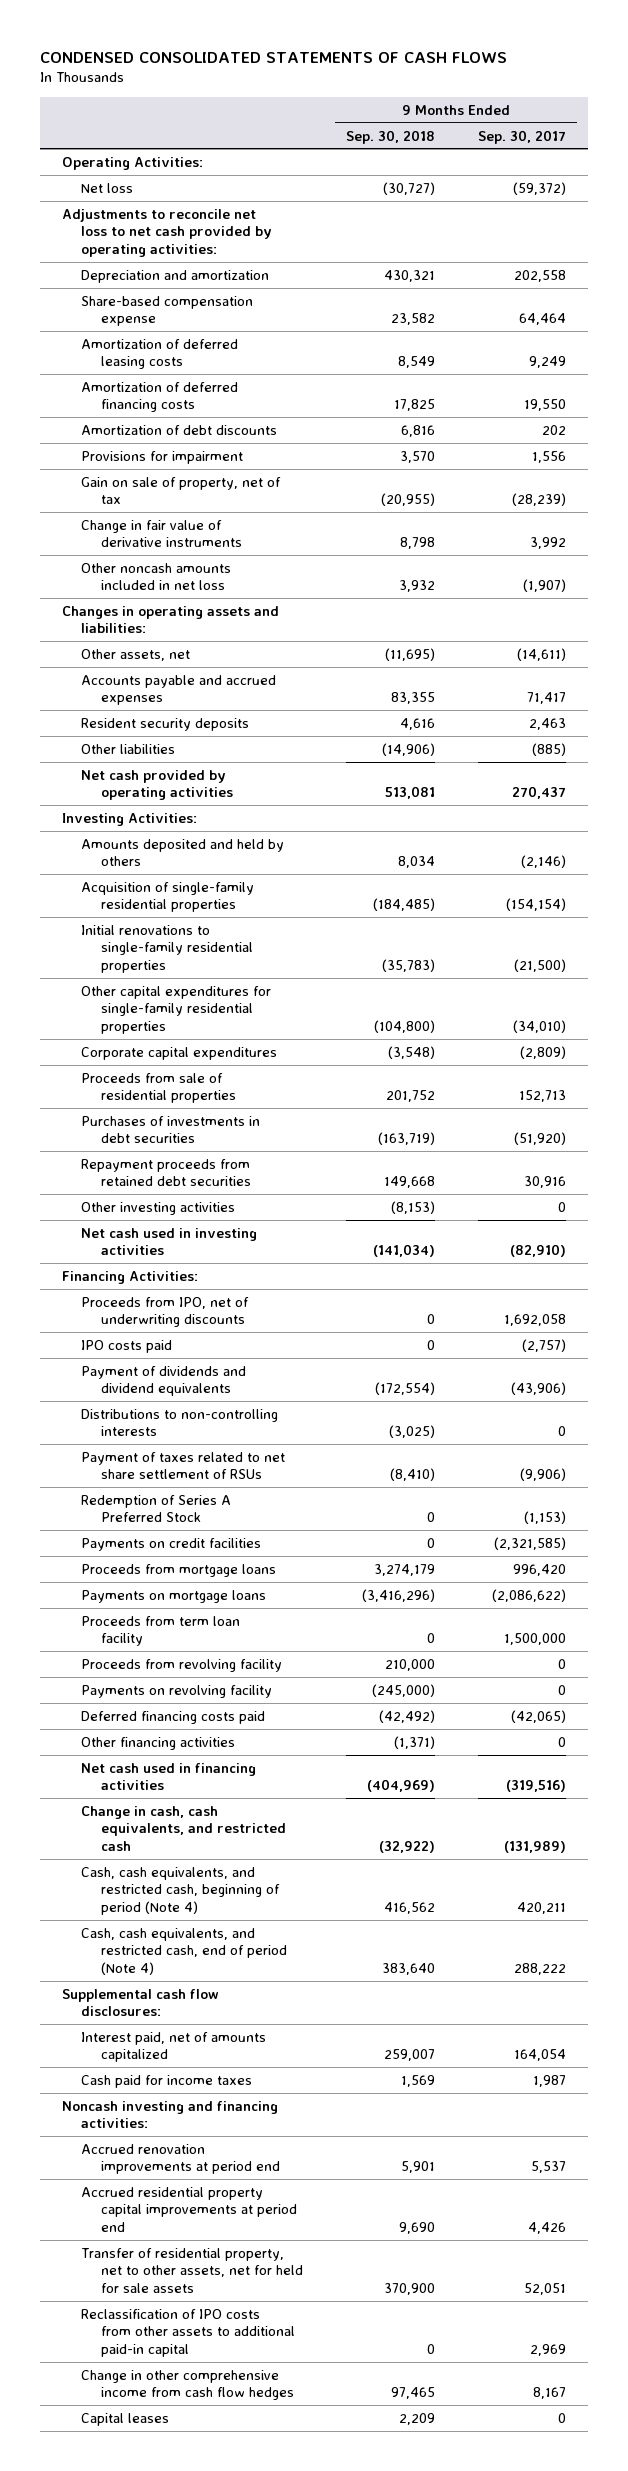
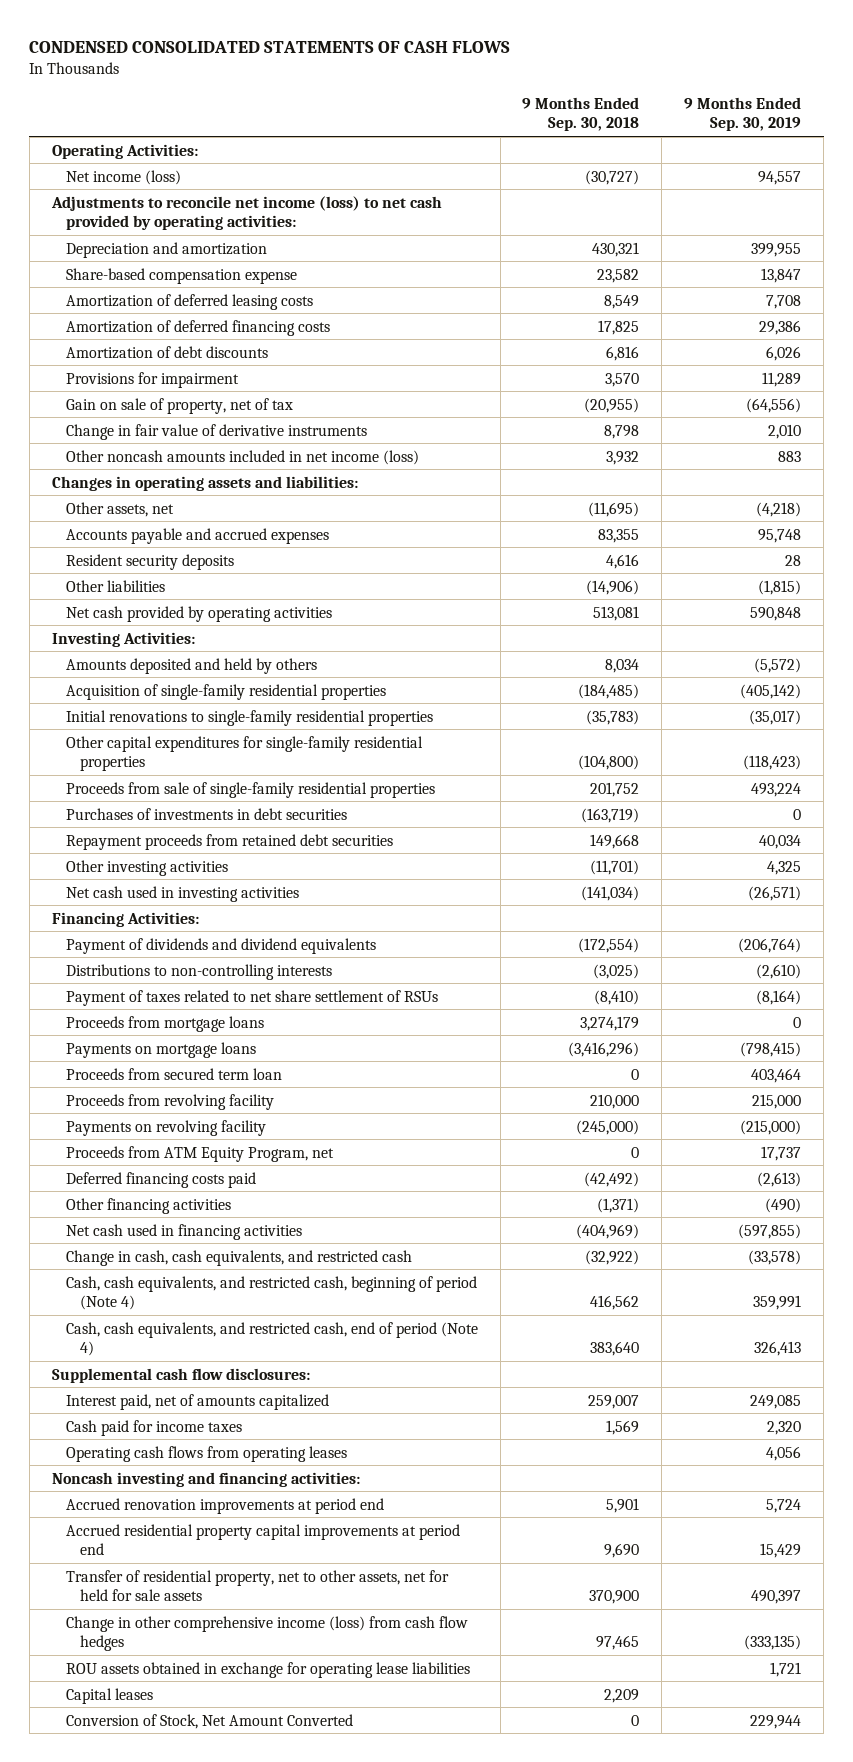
[478,129,567,144] Sep. 30, 2017 -> none
none -> [684,96,802,132] 9 Months Ended Sep. 30, 2019
[81,182,134,193] Net loss -> [65,169,181,185] Net income (loss)
[61,208,273,258] Adjustments to reconcile net loss to net cash provided by operating activities: -> [50,195,442,231] Adjustments to reconcile net income (loss) to net cash provided by operating activities:
[81,562,232,591] Other noncash amounts included in net loss -> [65,449,419,465] Other noncash amounts included in net income (loss)
[81,1046,278,1060] Corporate capital expenditures -> none
[81,1072,237,1104] Proceeds from sale of residential properties -> [65,781,435,798] Proceeds from sale of single-family residential properties
[391,1200,436,1214] (8,153) -> [590,859,640,875] (11,701)
[81,1296,250,1328] Proceeds from IPO, net of underwriting discounts -> none
[81,1339,173,1353] IPO costs paid -> none
[81,1494,232,1523] Redemption of Series A Preferred Stock -> none
[81,1537,262,1551] Payments on credit facilities -> none
[81,1615,241,1647] Proceeds from term loan facility -> [65,1067,282,1080] Proceeds from secured term loan
none -> [65,1145,334,1162] Proceeds from ATM Equity Program, net
none -> [65,1445,347,1462] Operating cash flows from operating leases
[81,2308,296,2358] Reclassification of IPO costs from other assets to additional paid-in capital -> none
[81,2369,295,2401] Change in other comprehensive income from cash flow hedges -> [65,1615,468,1652] Change in other comprehensive income (loss) from cash flow hedges
none -> [65,1661,470,1678] ROU assets obtained in exchange for operating lease liabilities
none -> [65,1713,353,1729] Conversion of Stock, Net Amount Converted

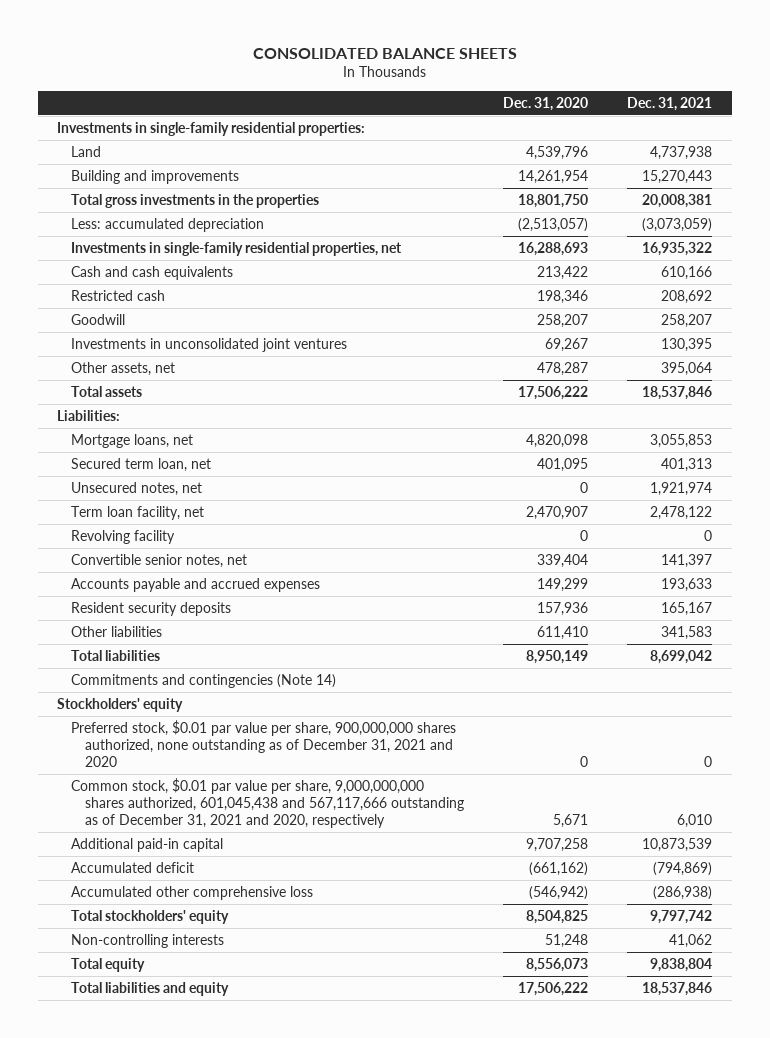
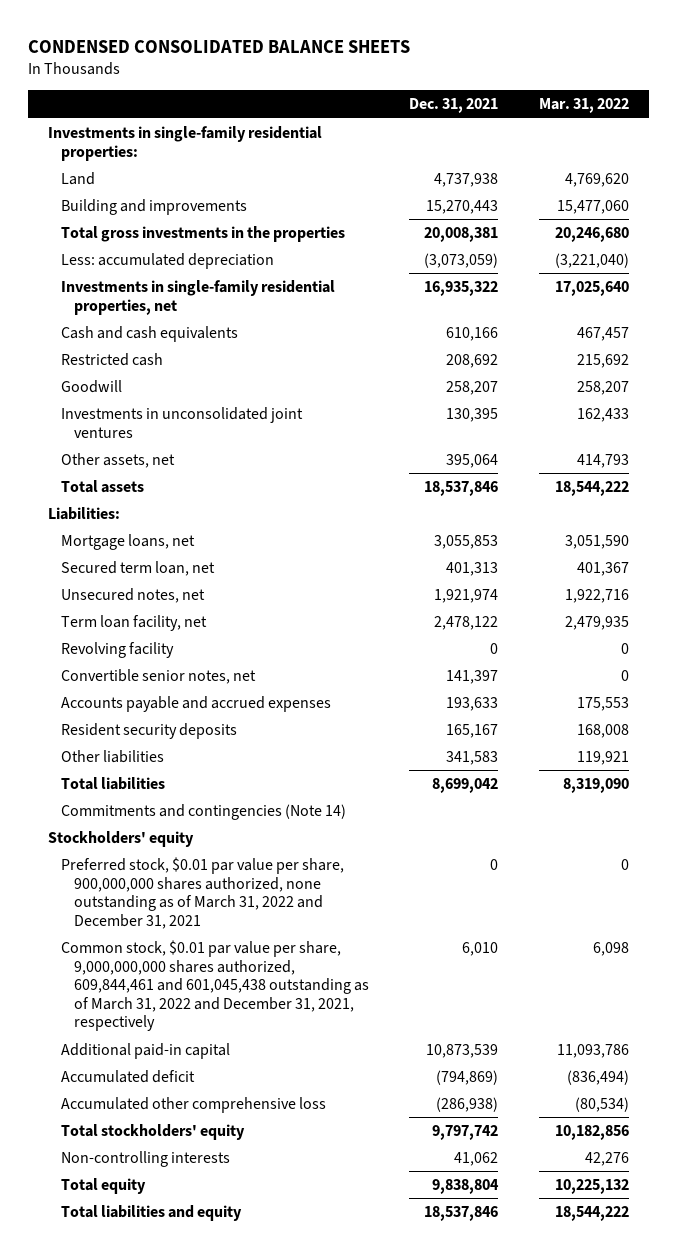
[252,47,517,59] CONSOLIDATED BALANCE SHEETS -> [28,39,411,53] CONDENSED CONSOLIDATED BALANCE SHEETS
[503,96,589,111] Dec. 31, 2020 -> none
none -> [538,98,629,114] Mar. 31, 2022
[71,719,457,767] Preferred stock, $0.01 par value per share, 900,000,000 shares authorized, none outstanding as of December 31, 2021 and 2020 -> [61,856,345,929] Preferred stock, $0.01 par value per share, 900,000,000 shares authorized, none outstanding as of March 31, 2022 and December 31, 2021
[71,777,465,828] Common stock, $0.01 par value per share, 9,000,000,000 shares authorized, 601,045,438 and 567,117,666 outstanding as of December 31, 2021 and 2020, respectively -> [61,939,370,1032] Common stock, $0.01 par value per share, 9,000,000,000 shares authorized, 609,844,461 and 601,045,438 outstanding as of March 31, 2022 and December 31, 2021, respectively

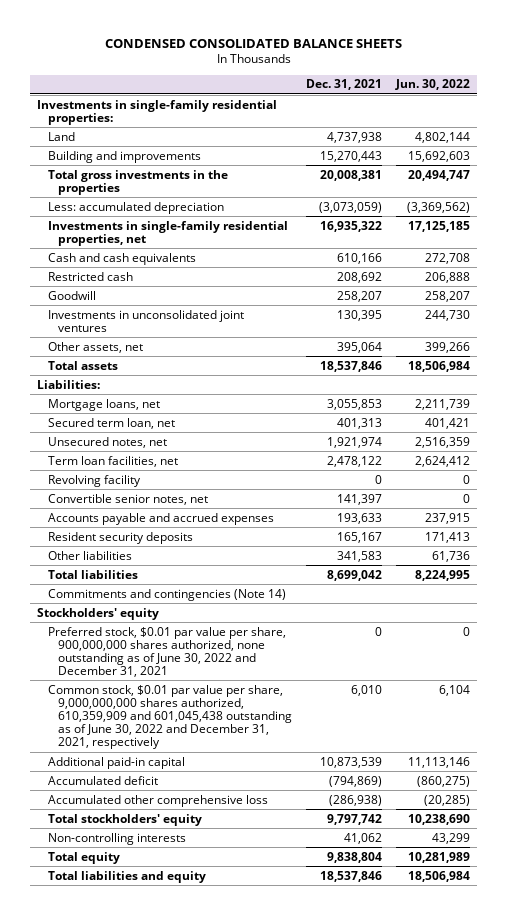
[538,98,629,114] Mar. 31, 2022 -> none
none -> [394,79,470,91] Jun. 30, 2022
[61,614,208,631] Term loan facility, net -> [47,455,178,467] Term loan facilities, net
[61,856,345,929] Preferred stock, $0.01 par value per share, 900,000,000 shares authorized, none outstanding as of March 31, 2022 and December 31, 2021 -> [47,626,286,677] Preferred stock, $0.01 par value per share, 900,000,000 shares authorized, none outstanding as of June 30, 2022 and December 31, 2021
[61,939,370,1032] Common stock, $0.01 par value per share, 9,000,000,000 shares authorized, 609,844,461 and 601,045,438 outstanding as of March 31, 2022 and December 31, 2021, respectively -> [47,684,293,750] Common stock, $0.01 par value per share, 9,000,000,000 shares authorized, 610,359,909 and 601,045,438 outstanding as of June 30, 2022 and December 31, 2021, respectively

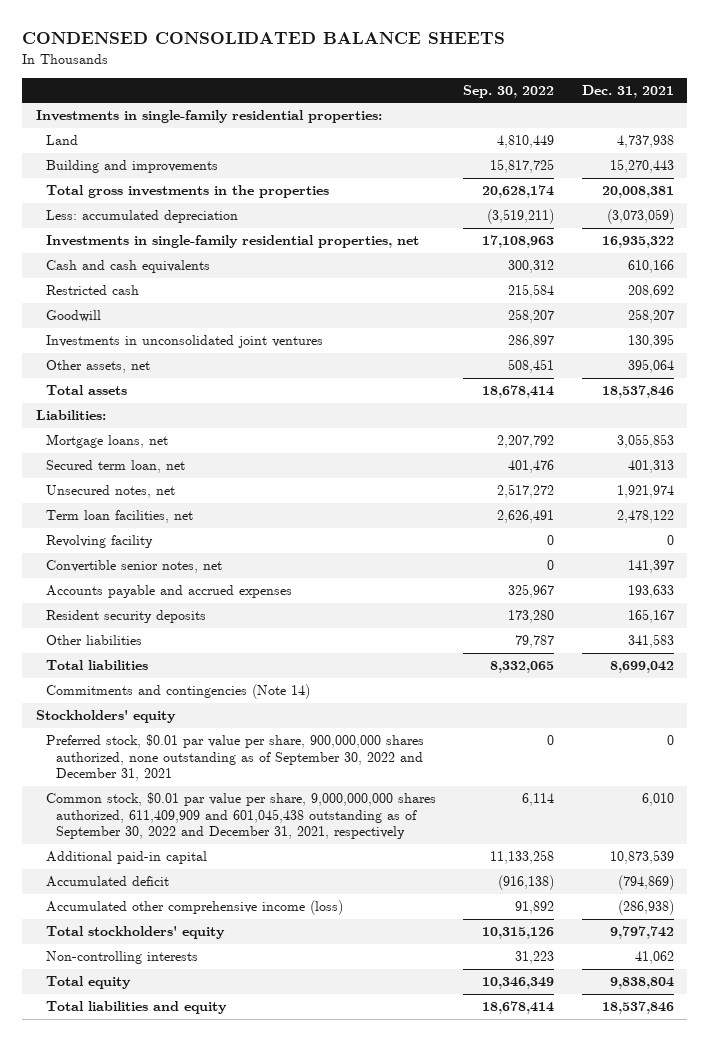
[394,79,470,91] Jun. 30, 2022 -> none
none -> [463,84,555,98] Sep. 30, 2022
[47,626,286,677] Preferred stock, $0.01 par value per share, 900,000,000 shares authorized, none outstanding as of June 30, 2022 and December 31, 2021 -> [46,734,425,782] Preferred stock, $0.01 par value per share, 900,000,000 shares authorized, none outstanding as of September 30, 2022 and December 31, 2021
[47,684,293,750] Common stock, $0.01 par value per share, 9,000,000,000 shares authorized, 610,359,909 and 601,045,438 outstanding as of June 30, 2022 and December 31, 2021, respectively -> [46,792,437,840] Common stock, $0.01 par value per share, 9,000,000,000 shares authorized, 611,409,909 and 601,045,438 outstanding as of September 30, 2022 and December 31, 2021, respectively
[47,794,268,807] Accumulated other comprehensive loss -> [46,900,344,916] Accumulated other comprehensive income (loss)

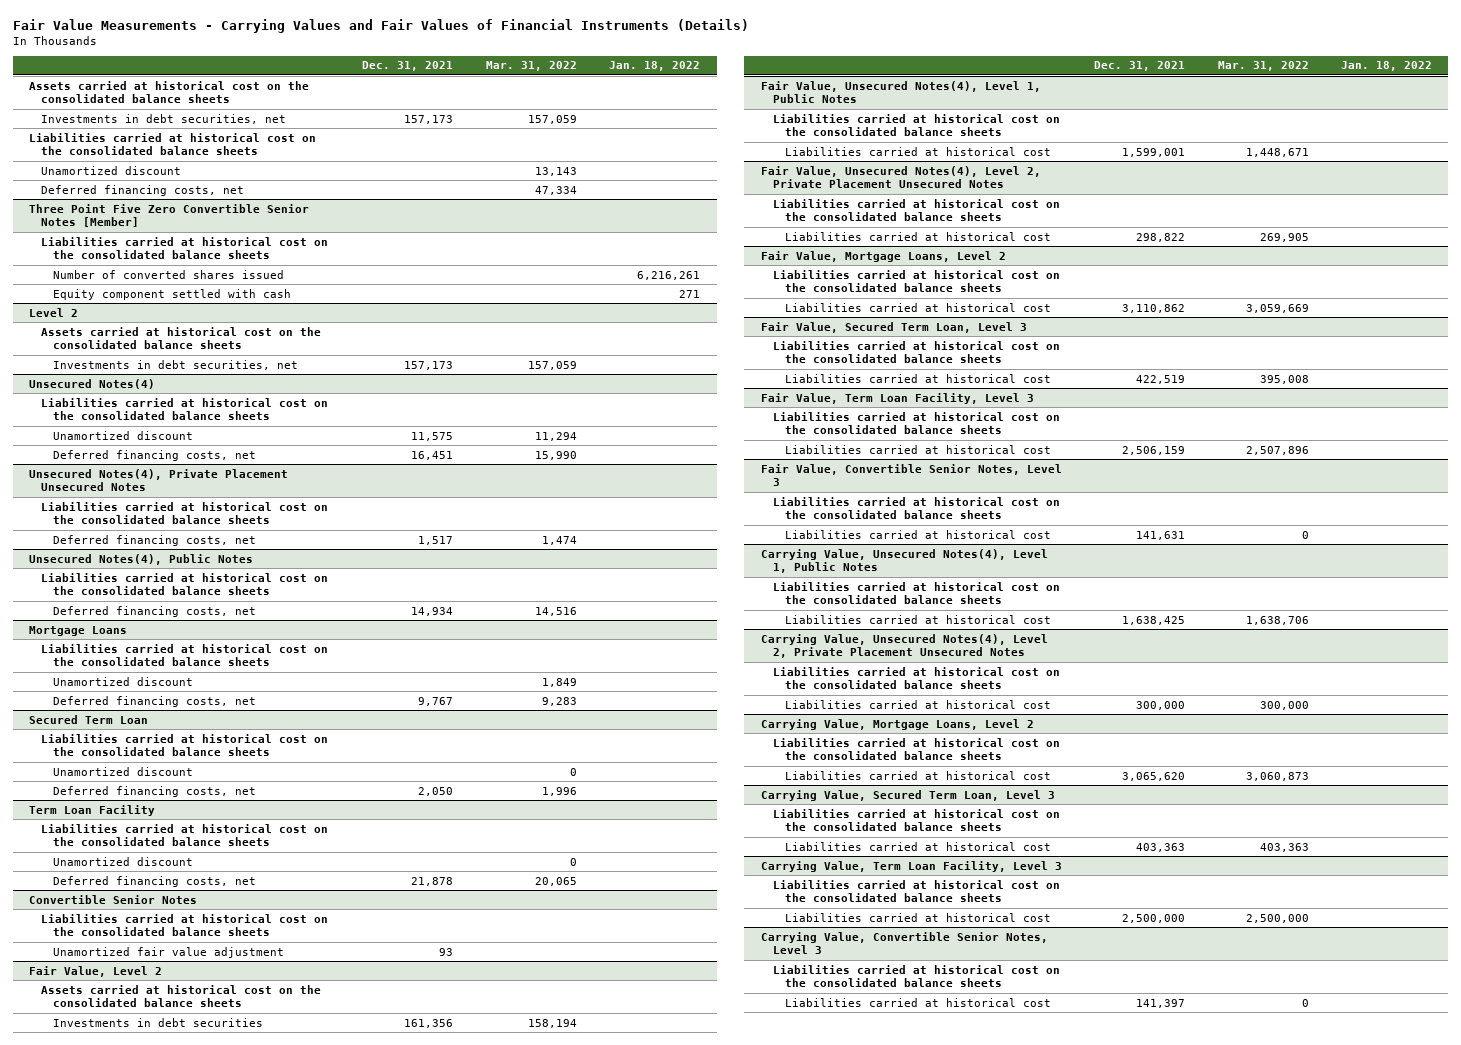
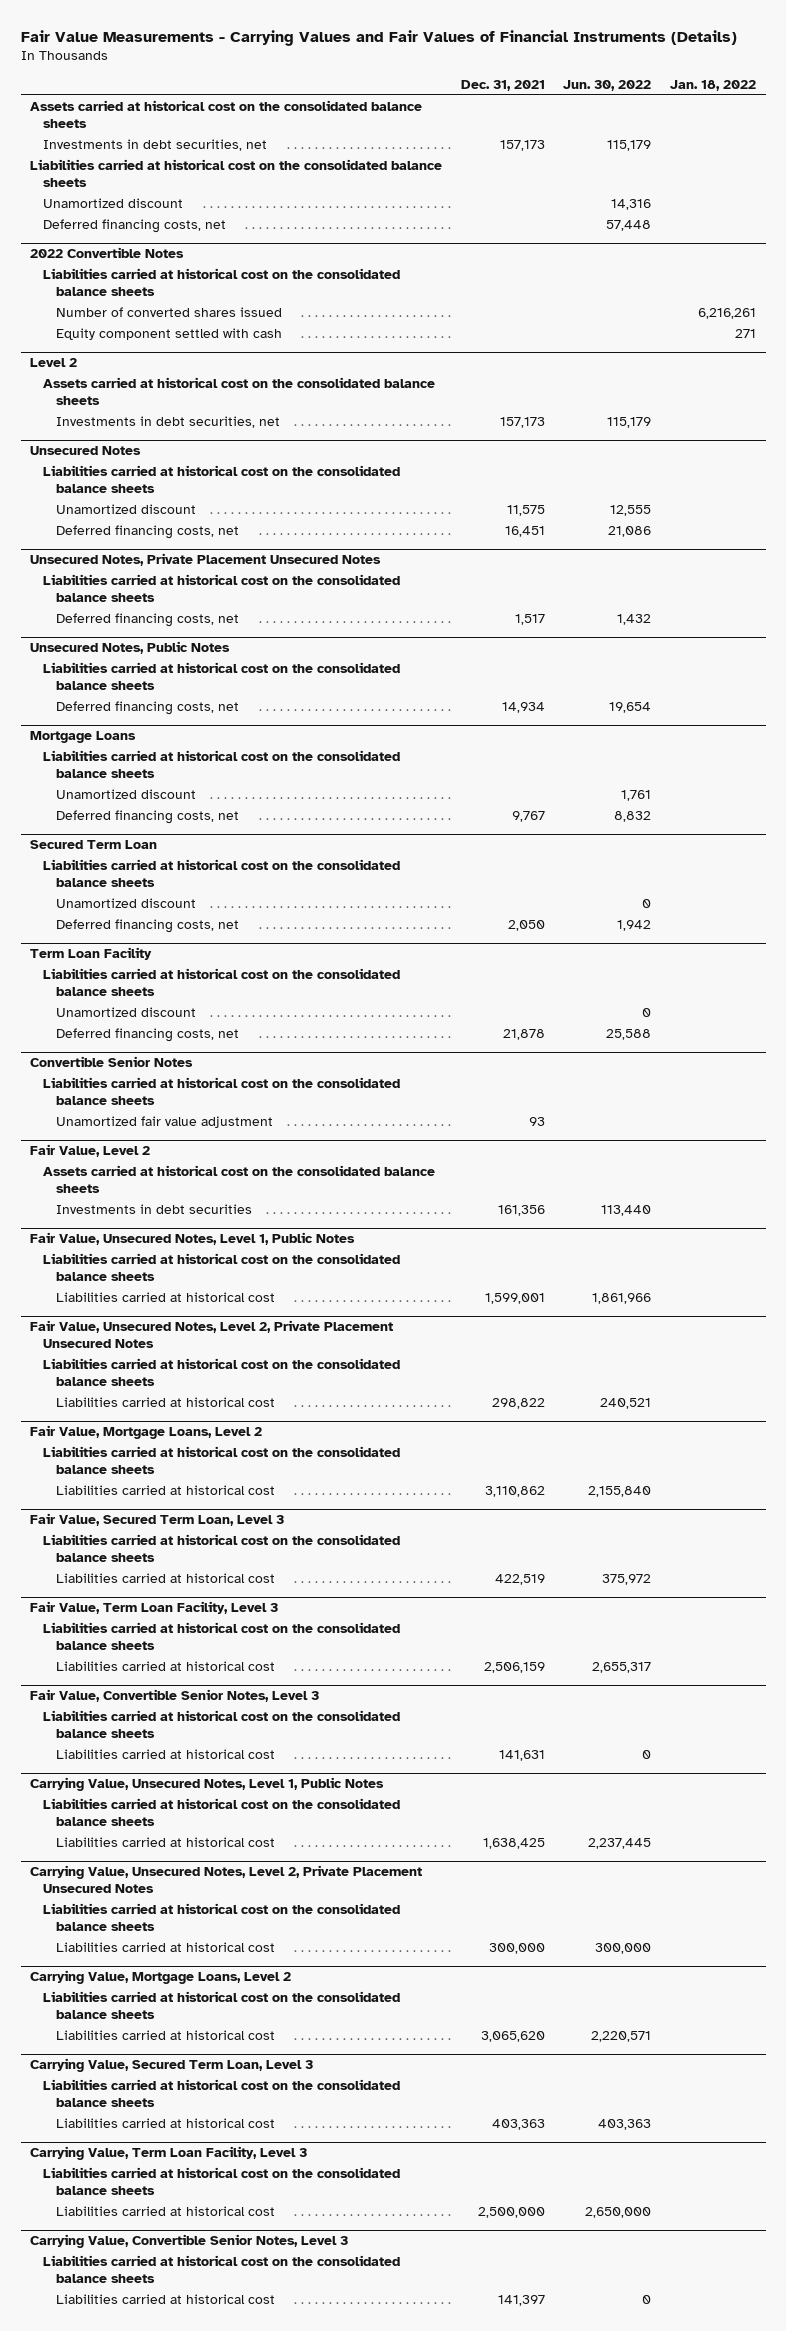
[485,61,577,72] Mar. 31, 2022 -> none
none -> [563,79,652,91] Jun. 30, 2022
[28,203,309,228] Three Point Five Zero Convertible Senior Notes [Member] -> [29,247,184,259] 2022 Convertible Notes
[28,378,155,389] Unsecured Notes(4) -> [29,446,141,456] Unsecured Notes
[28,468,288,492] Unsecured Notes(4), Private Placement Unsecured Notes -> [29,553,381,567] Unsecured Notes, Private Placement Unsecured Notes
[28,553,253,565] Unsecured Notes(4), Public Notes -> [29,641,230,655] Unsecured Notes, Public Notes
[760,80,1041,104] Fair Value, Unsecured Notes(4), Level 1, Public Notes -> [29,1232,355,1246] Fair Value, Unsecured Notes, Level 1, Public Notes
[760,165,1041,189] Fair Value, Unsecured Notes(4), Level 2, Private Placement Unsecured Notes -> [29,1320,393,1348] Fair Value, Unsecured Notes, Level 2, Private Placement Unsecured Notes
[760,548,1048,574] Carrying Value, Unsecured Notes(4), Level 1, Public Notes -> [29,1777,384,1792] Carrying Value, Unsecured Notes, Level 1, Public Notes
[760,633,1048,659] Carrying Value, Unsecured Notes(4), Level 2, Private Placement Unsecured Notes -> [29,1865,422,1893] Carrying Value, Unsecured Notes, Level 2, Private Placement Unsecured Notes

